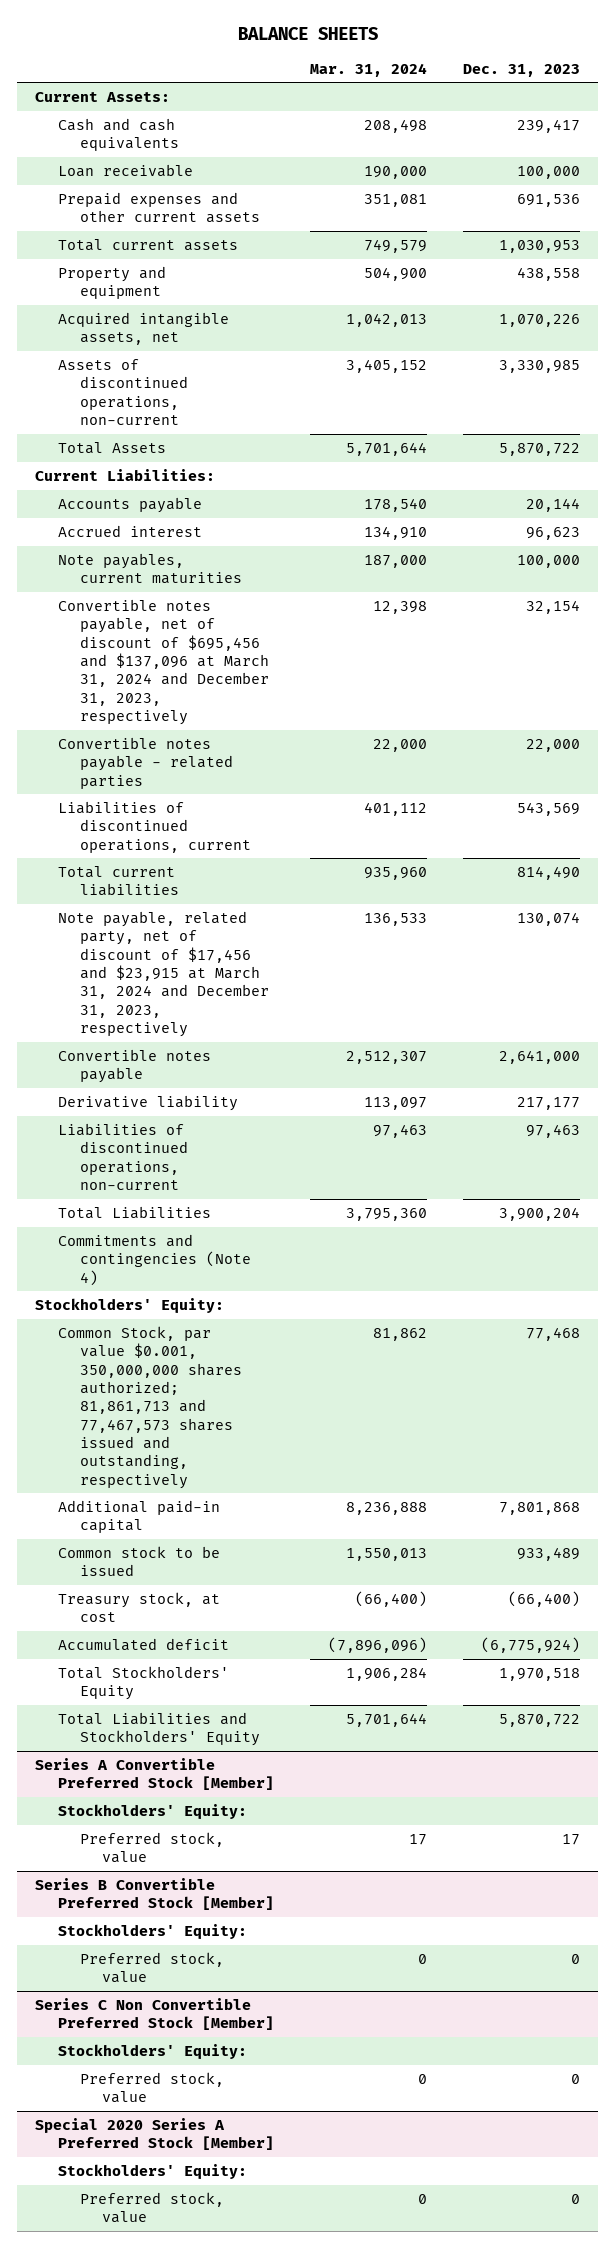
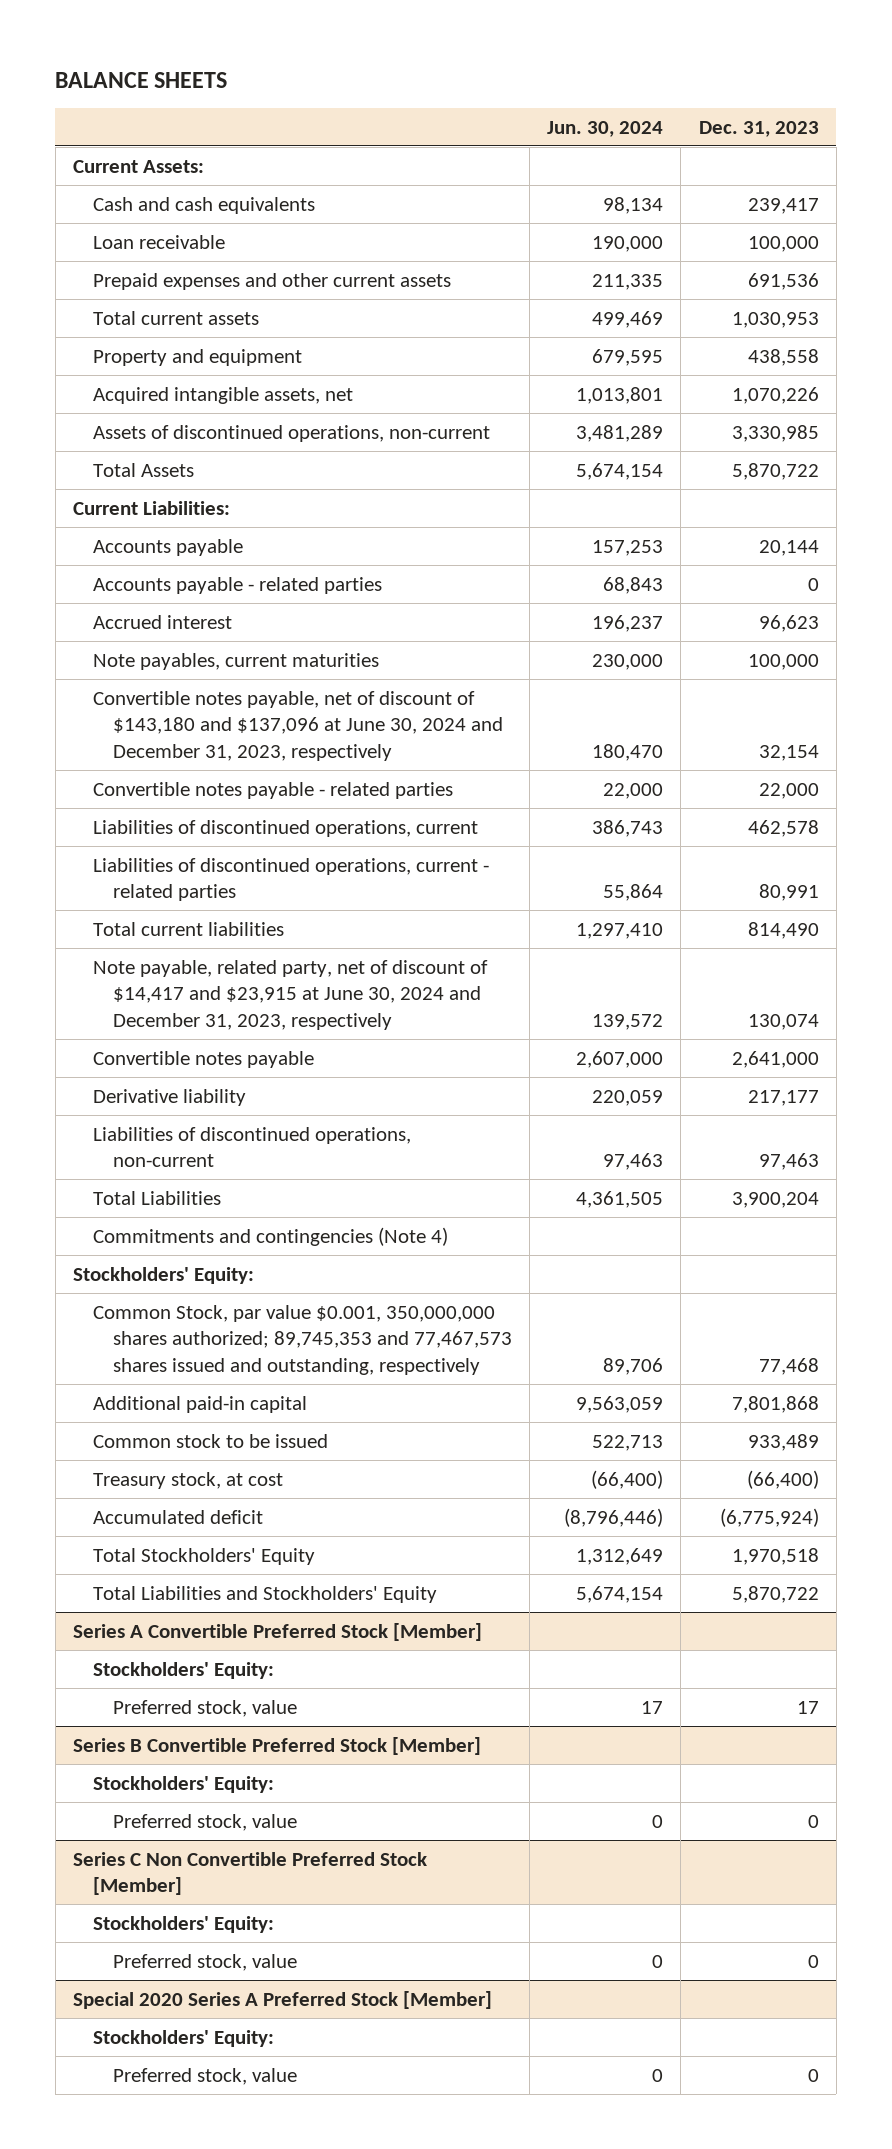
[310,62,428,77] Mar. 31, 2024 -> none
none -> [547,120,664,137] Jun. 30, 2024
none -> [92,576,382,594] Accounts payable - related parties
[57,598,270,726] Convertible notes payable, net of discount of $695,456 and $137,096 at March 31, 2024 and December 31, 2023, respectively -> [92,690,503,761] Convertible notes payable, net of discount of $143,180 and $137,096 at June 30, 2024 and December 31, 2023, respectively
[517,801,581,816] 543,569 -> [747,819,819,837] 462,578
none -> [92,857,489,902] Liabilities of discontinued operations, current - related parties
[57,910,270,1038] Note payable, related party, net of discount of $17,456 and $23,915 at March 31, 2024 and December 31, 2023, respectively -> [92,959,488,1030] Note payable, related party, net of discount of $14,417 and $23,915 at June 30, 2024 and December 31, 2023, respectively
[57,1325,243,1489] Common Stock, par value $0.001, 350,000,000 shares authorized; 81,861,713 and 77,467,573 shares issued and outstanding, respectively -> [92,1304,512,1375] Common Stock, par value $0.001, 350,000,000 shares authorized; 89,745,353 and 77,467,573 shares issued and outstanding, respectively

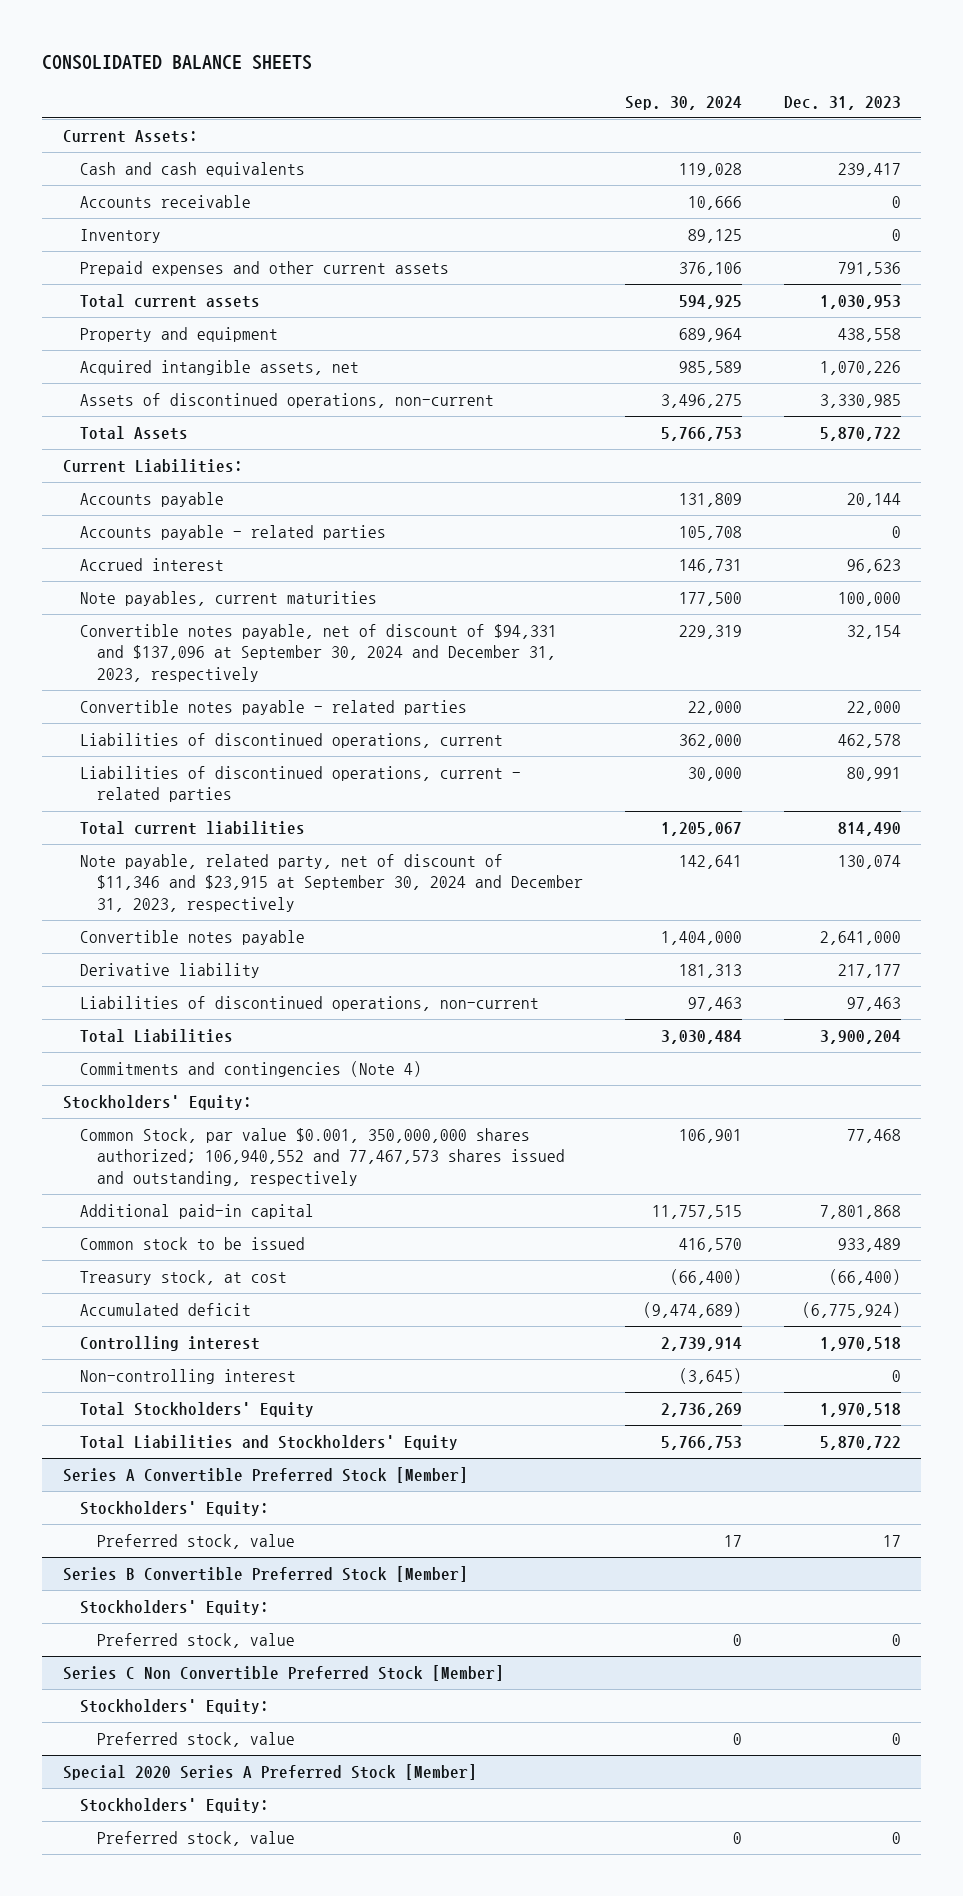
[55,71,228,88] BALANCE SHEETS -> [41,54,312,70] CONSOLIDATED BALANCE SHEETS
[547,120,664,137] Jun. 30, 2024 -> none
none -> [624,95,742,110] Sep. 30, 2024
[92,234,225,249] Loan receivable -> none
none -> [79,195,251,209] Accounts receivable
none -> [79,229,161,244] Inventory
[747,272,819,290] 691,536 -> [837,262,901,277] 791,536
[92,690,503,761] Convertible notes payable, net of discount of $143,180 and $137,096 at June 30, 2024 and December 31, 2023, respectively -> [79,624,557,682] Convertible notes payable, net of discount of $94,331 and $137,096 at September 30, 2024 and December 31, 2023, respectively
[92,959,488,1030] Note payable, related party, net of discount of $14,417 and $23,915 at June 30, 2024 and December 31, 2023, respectively -> [79,854,583,912] Note payable, related party, net of discount of $11,346 and $23,915 at September 30, 2024 and December 31, 2023, respectively
[92,1304,512,1375] Common Stock, par value $0.001, 350,000,000 shares authorized; 89,745,353 and 77,467,573 shares issued and outstanding, respectively -> [79,1128,565,1186] Common Stock, par value $0.001, 350,000,000 shares authorized; 106,940,552 and 77,467,573 shares issued and outstanding, respectively
none -> [79,1336,260,1352] Controlling interest
none -> [79,1369,296,1385] Non-controlling interest

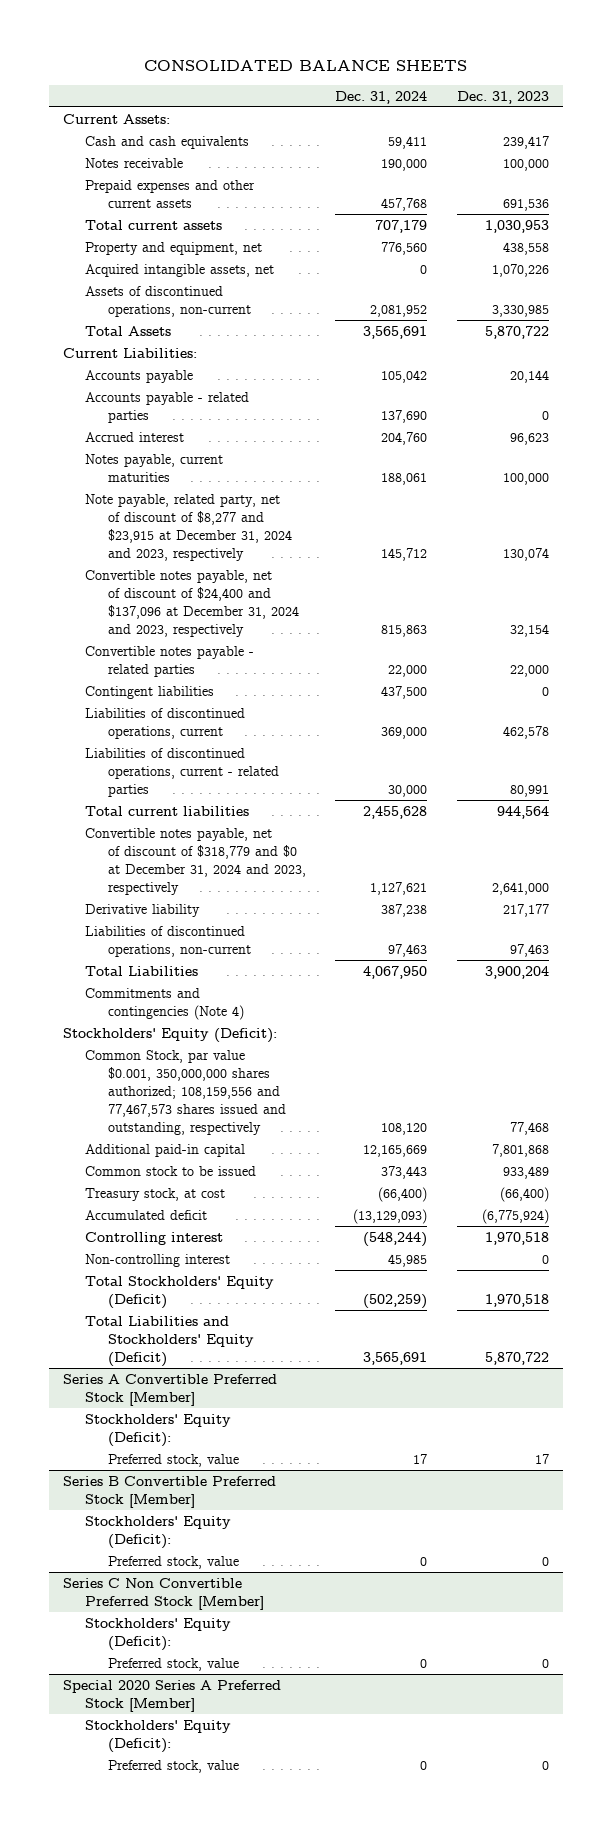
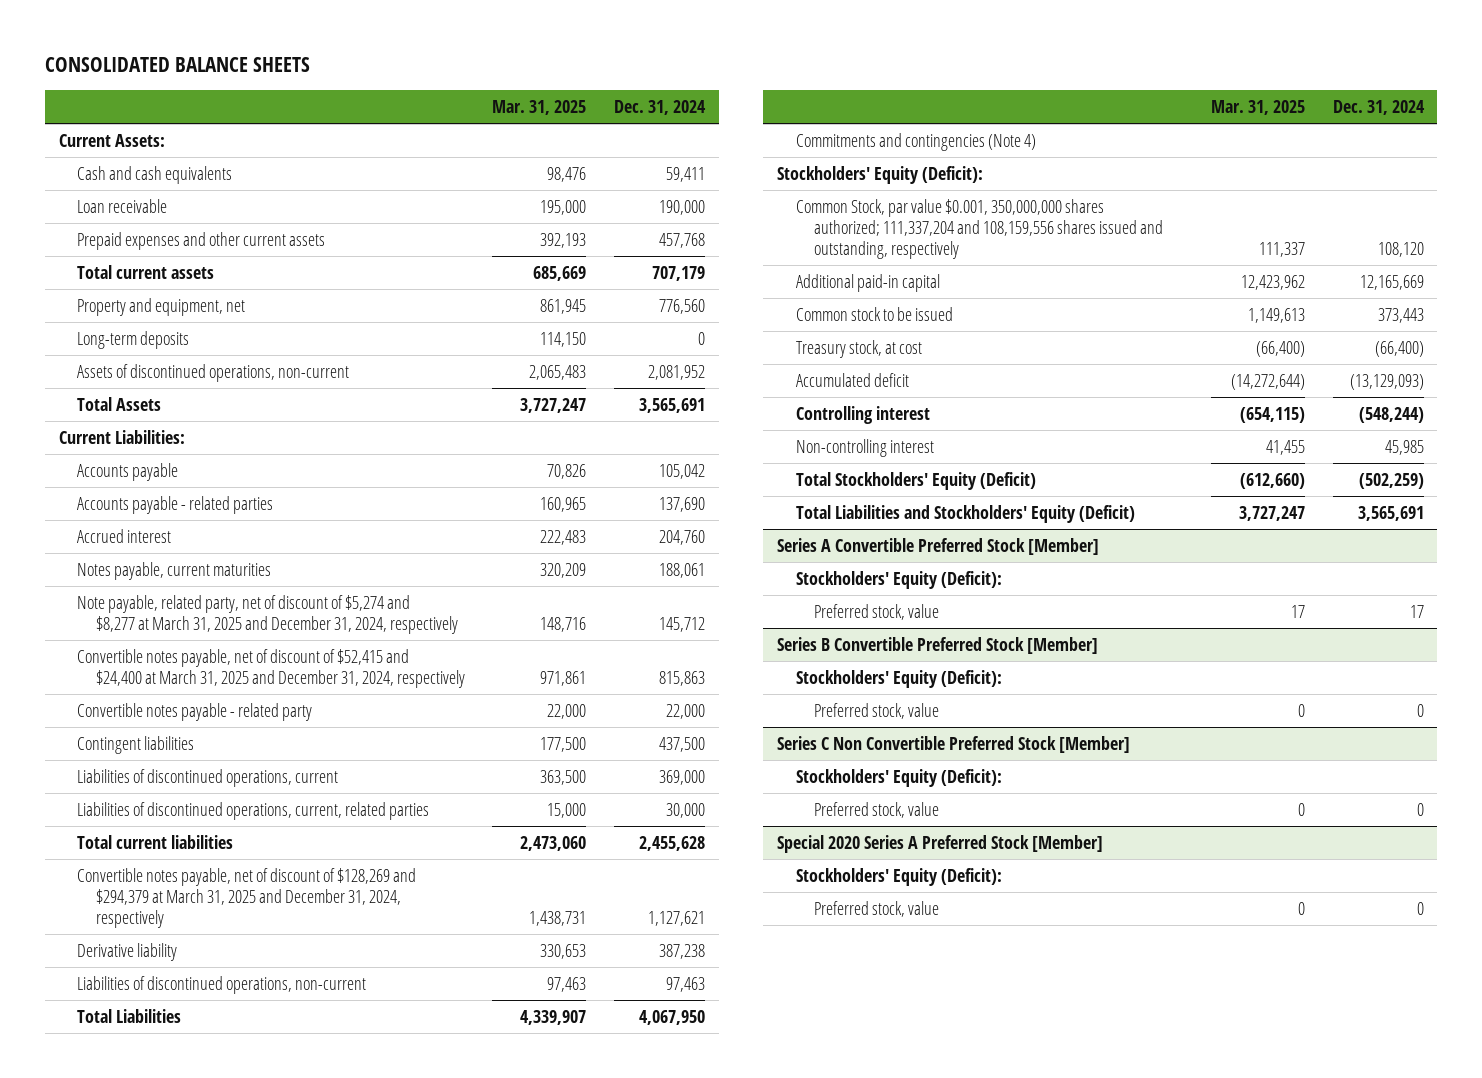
[456,90,549,104] Dec. 31, 2023 -> none
none -> [492,100,587,116] Mar. 31, 2025
[85,157,184,168] Notes receivable -> [77,198,168,213] Loan receivable
[85,263,275,277] Acquired intangible assets, net -> none
none -> [77,330,190,349] Long-term deposits
[85,493,292,561] Note payable, related party, net of discount of $8,277 and $23,915 at December 31, 2024 and 2023, respectively -> [77,594,458,634] Note payable, related party, net of discount of $5,274 and $8,277 at March 31, 2025 and December 31, 2024, respectively
[85,569,299,637] Convertible notes payable, net of discount of $24,400 and $137,096 at December 31, 2024 and 2023, respectively -> [77,648,465,688] Convertible notes payable, net of discount of $52,415 and $24,400 at March 31, 2025 and December 31, 2024, respectively
[85,645,255,677] Convertible notes payable - related parties -> [77,702,313,721] Convertible notes payable - related party
[85,747,279,797] Liabilities of discontinued operations, current - related parties -> [77,801,430,820] Liabilities of discontinued operations, current, related parties
[85,827,306,895] Convertible notes payable, net of discount of $318,779 and $0 at December 31, 2024 and 2023, respectively -> [77,867,417,928] Convertible notes payable, net of discount of $128,269 and $294,379 at March 31, 2025 and December 31, 2024, respectively
[85,1049,286,1135] Common Stock, par value $0.001, 350,000,000 shares authorized; 108,159,556 and 77,467,573 shares issued and outstanding, respectively -> [795,198,1164,259] Common Stock, par value $0.001, 350,000,000 shares authorized; 111,337,204 and 108,159,556 shares issued and outstanding, respectively

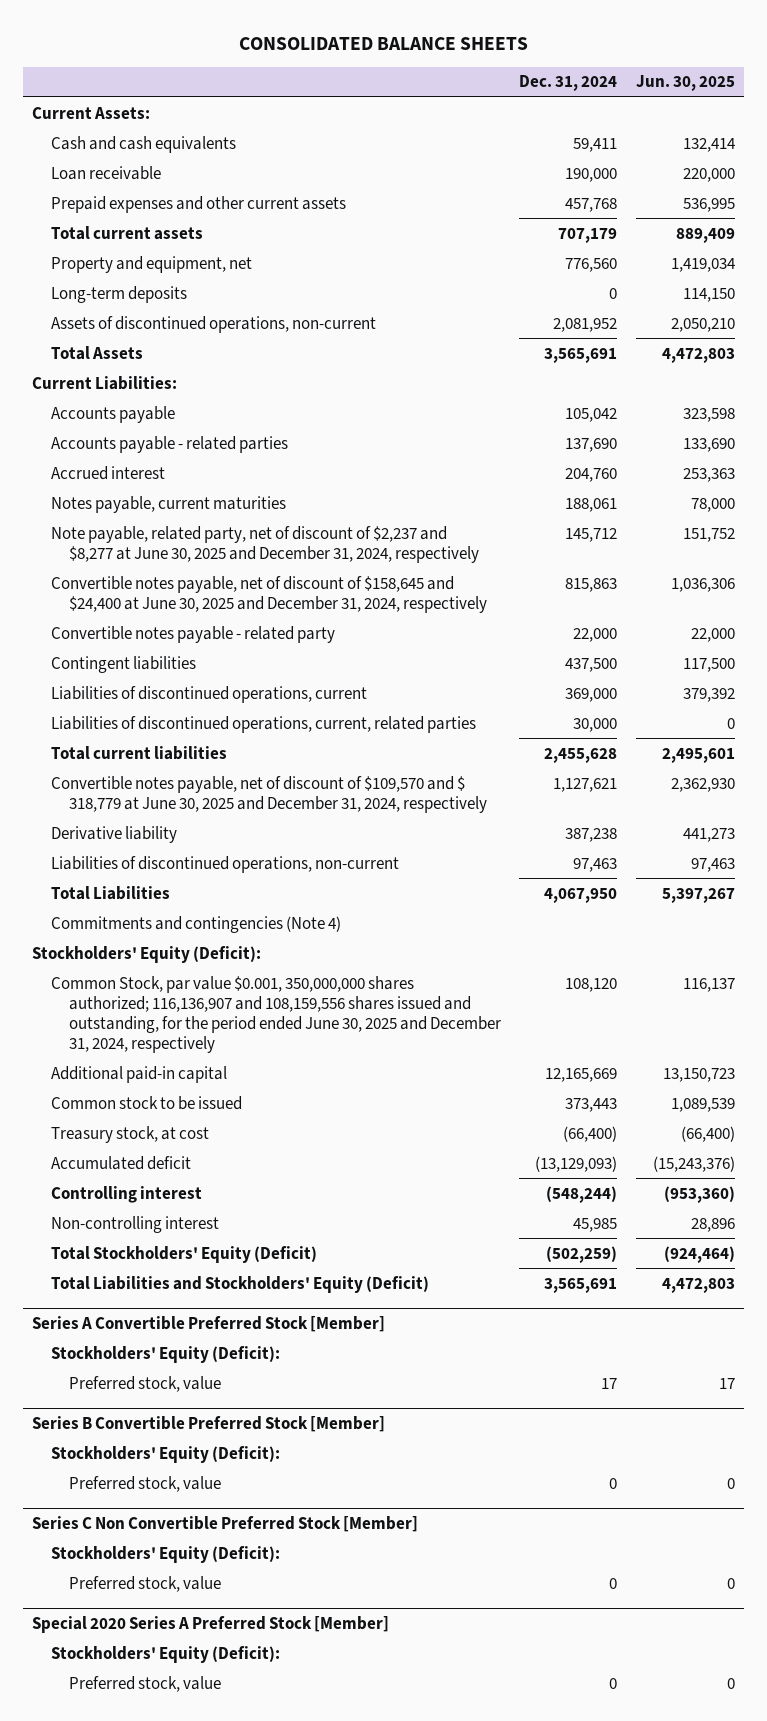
[492,100,587,116] Mar. 31, 2025 -> none
none -> [635,75,735,92] Jun. 30, 2025
[77,594,458,634] Note payable, related party, net of discount of $5,274 and $8,277 at March 31, 2025 and December 31, 2024, respectively -> [50,525,480,563] Note payable, related party, net of discount of $2,237 and $8,277 at June 30, 2025 and December 31, 2024, respectively
[77,648,465,688] Convertible notes payable, net of discount of $52,415 and $24,400 at March 31, 2025 and December 31, 2024, respectively -> [50,575,488,613] Convertible notes payable, net of discount of $158,645 and $24,400 at June 30, 2025 and December 31, 2024, respectively
[77,867,417,928] Convertible notes payable, net of discount of $128,269 and $294,379 at March 31, 2025 and December 31, 2024, respectively -> [50,775,488,813] Convertible notes payable, net of discount of $109,570 and $ 318,779 at June 30, 2025 and December 31, 2024, respectively
[795,198,1164,259] Common Stock, par value $0.001, 350,000,000 shares authorized; 111,337,204 and 108,159,556 shares issued and outstanding, respectively -> [50,975,502,1053] Common Stock, par value $0.001, 350,000,000 shares authorized; 116,136,907 and 108,159,556 shares issued and outstanding, for the period ended June 30, 2025 and December 31, 2024, respectively

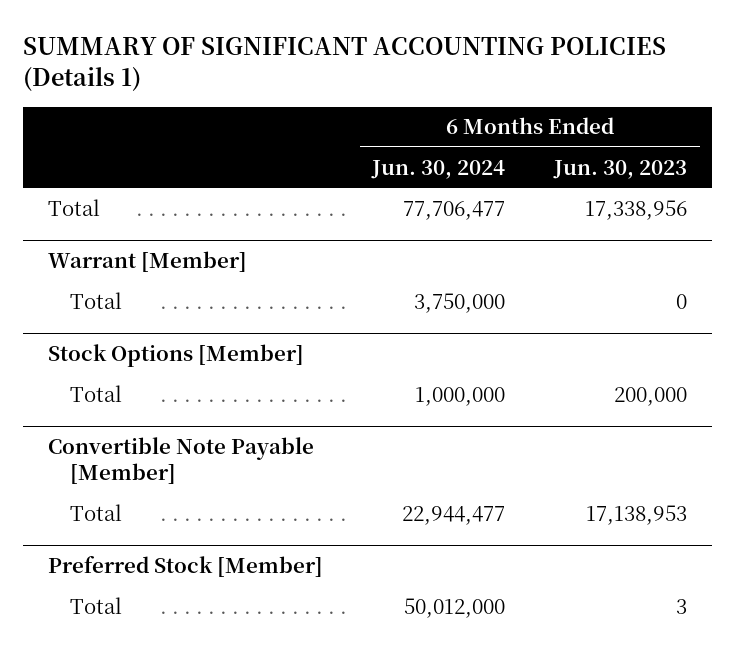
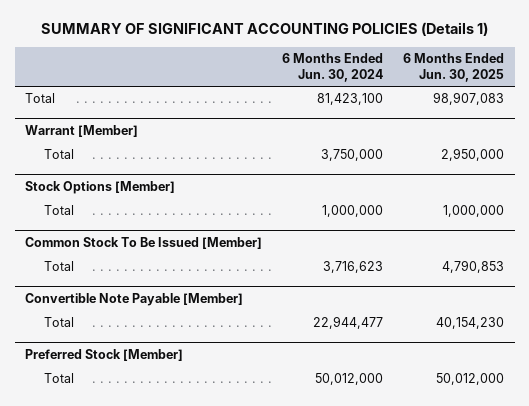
[553,159,688,179] Jun. 30, 2023 -> none
none -> [403,53,505,83] 6 Months Ended Jun. 30, 2025
[403,200,506,220] 77,706,477 -> [317,93,384,106] 81,423,100
none -> [24,237,262,250] Common Stock To Be Issued [Member]
none -> [44,261,75,272] Total

